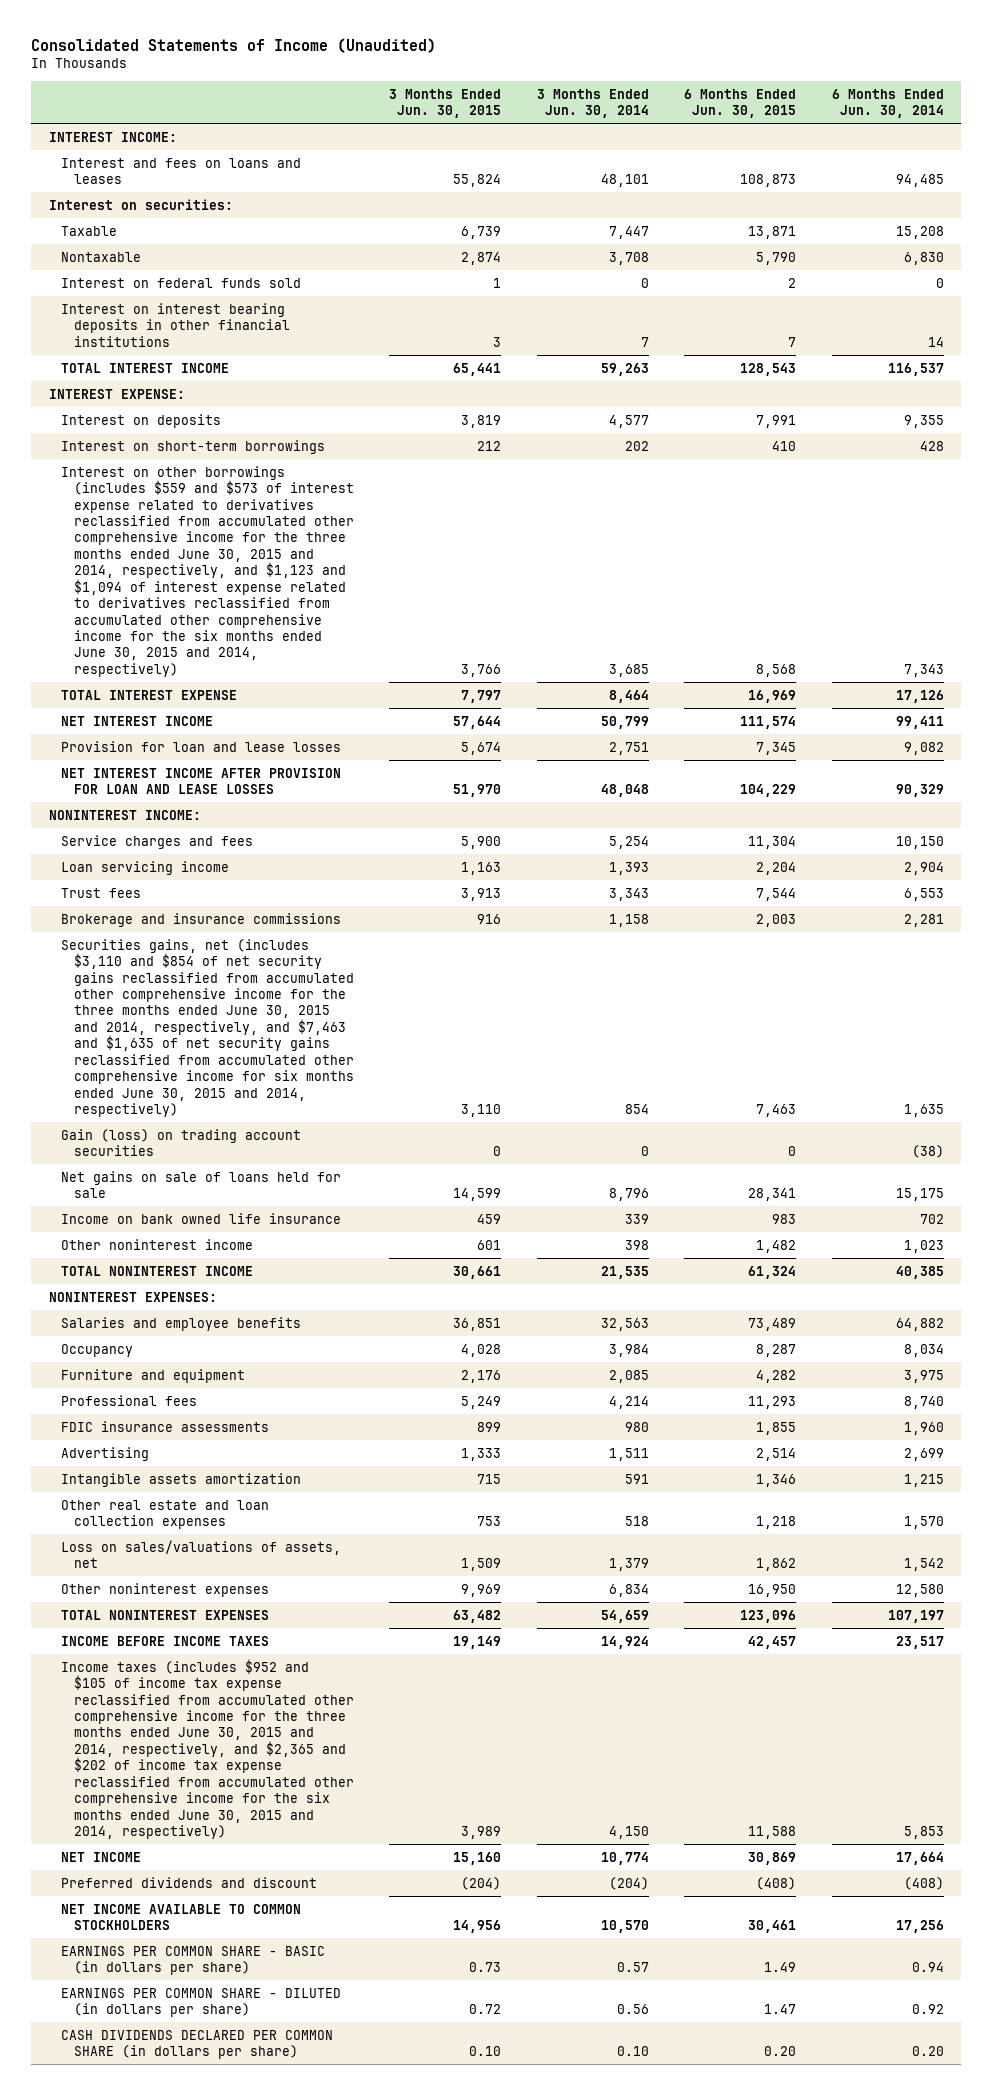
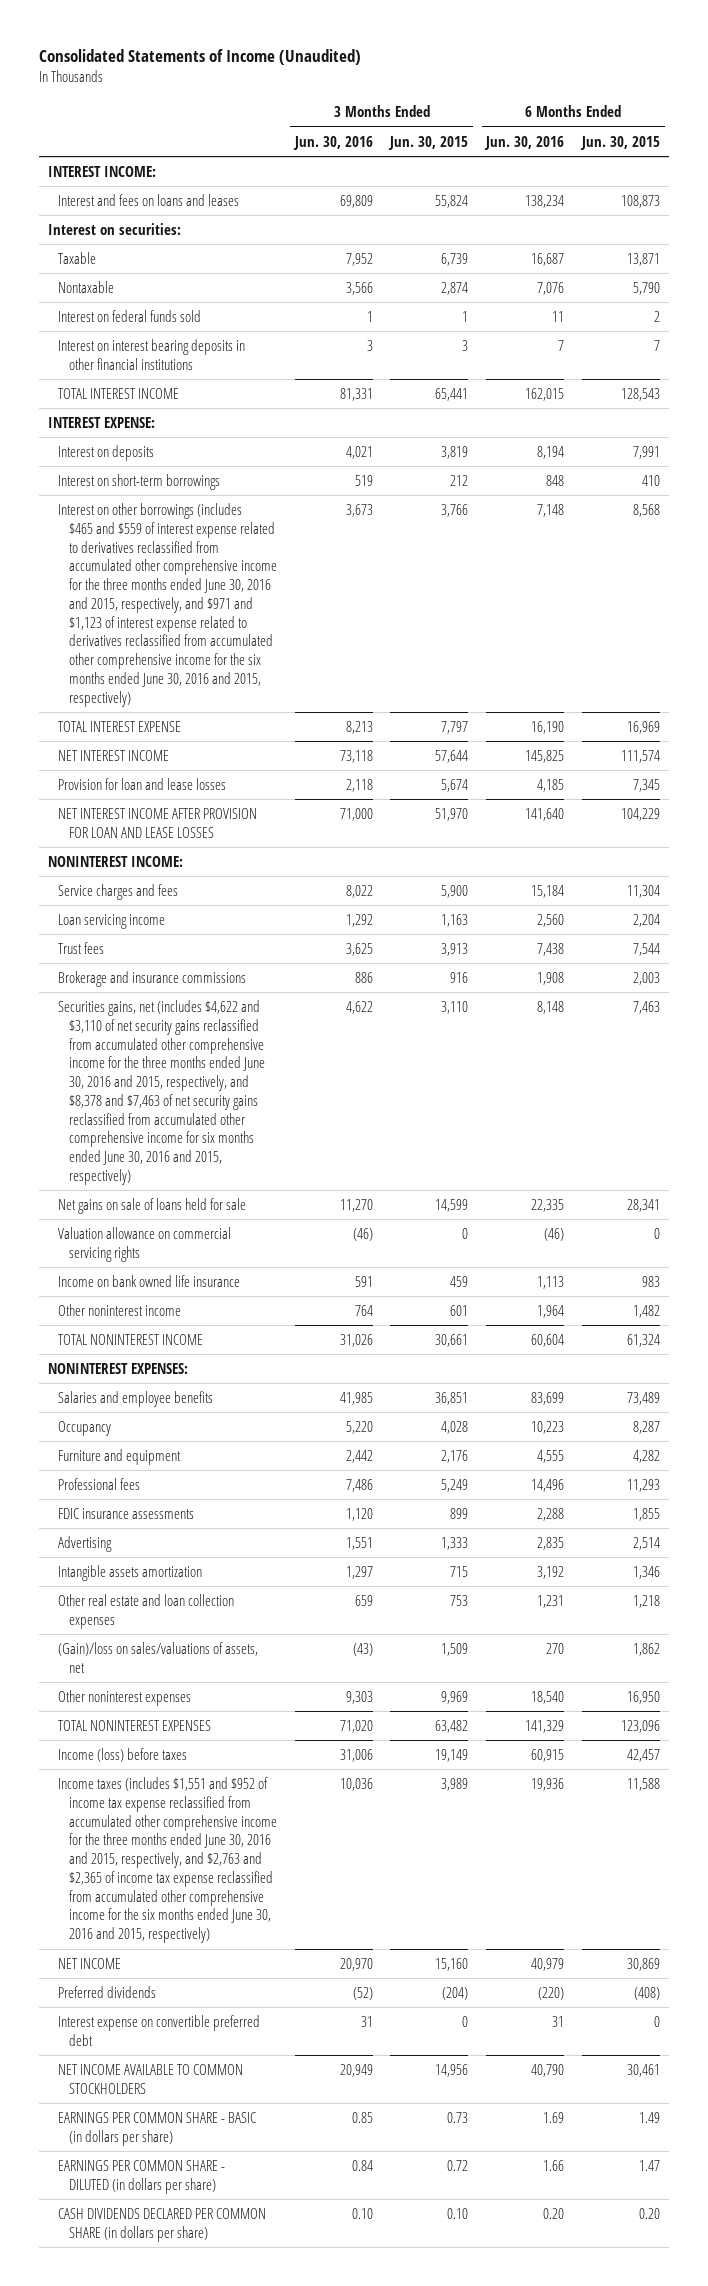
[536,88,649,119] 3 Months Ended Jun. 30, 2014 -> none
[831,88,944,119] 6 Months Ended Jun. 30, 2014 -> none
none -> [292,135,373,150] Jun. 30, 2016
none -> [484,135,565,150] Jun. 30, 2016
[61,465,354,677] Interest on other borrowings (includes $559 and $573 of interest expense related to derivatives reclassified from accumulated other comprehensive income for the three months ended June 30, 2015 and 2014, respectively, and $1,123 and $1,094 of interest expense related to derivatives reclassified from accumulated other comprehensive income for the six months ended June 30, 2015 and 2014, respectively) -> [58,503,277,707] Interest on other borrowings (includes $465 and $559 of interest expense related to derivatives reclassified from accumulated other comprehensive income for the three months ended June 30, 2016 and 2015, respectively, and $971 and $1,123 of interest expense related to derivatives reclassified from accumulated other comprehensive income for the six months ended June 30, 2016 and 2015, respectively)
[61,1128,302,1157] Gain (loss) on trading account securities -> none
[61,938,354,1117] Securities gains, net (includes $3,110 and $854 of net security gains reclassified from accumulated other comprehensive income for the three months ended June 30, 2015 and 2014, respectively, and $7,463 and $1,635 of net security gains reclassified from accumulated other comprehensive income for six months ended June 30, 2015 and 2014, respectively) -> [58,1000,265,1185] Securities gains, net (includes $4,622 and $3,110 of net security gains reclassified from accumulated other comprehensive income for the three months ended June 30, 2016 and 2015, respectively, and $8,378 and $7,463 of net security gains reclassified from accumulated other comprehensive income for six months ended June 30, 2016 and 2015, respectively)
none -> [58,1227,232,1262] Valuation allowance on commercial servicing rights
[61,1539,342,1569] Loss on sales/valuations of assets, net -> [58,1642,259,1673] (Gain)/loss on sales/valuations of assets, net
[61,1635,270,1646] INCOME BEFORE INCOME TAXES -> [58,1748,188,1763] Income (loss) before taxes
[61,1658,354,1839] Income taxes (includes $952 and $105 of income tax expense reclassified from accumulated other comprehensive income for the three months ended June 30, 2015 and 2014, respectively, and $2,365 and $202 of income tax expense reclassified from accumulated other comprehensive income for the six months ended June 30, 2015 and 2014, respectively) -> [58,1777,277,1944] Income taxes (includes $1,551 and $952 of income tax expense reclassified from accumulated other comprehensive income for the three months ended June 30, 2016 and 2015, respectively, and $2,763 and $2,365 of income tax expense reclassified from accumulated other comprehensive income for the six months ended June 30, 2016 and 2015, respectively)
[61,1876,318,1888] Preferred dividends and discount -> [58,1986,157,1999] Preferred dividends
none -> [58,2015,261,2046] Interest expense on convertible preferred debt

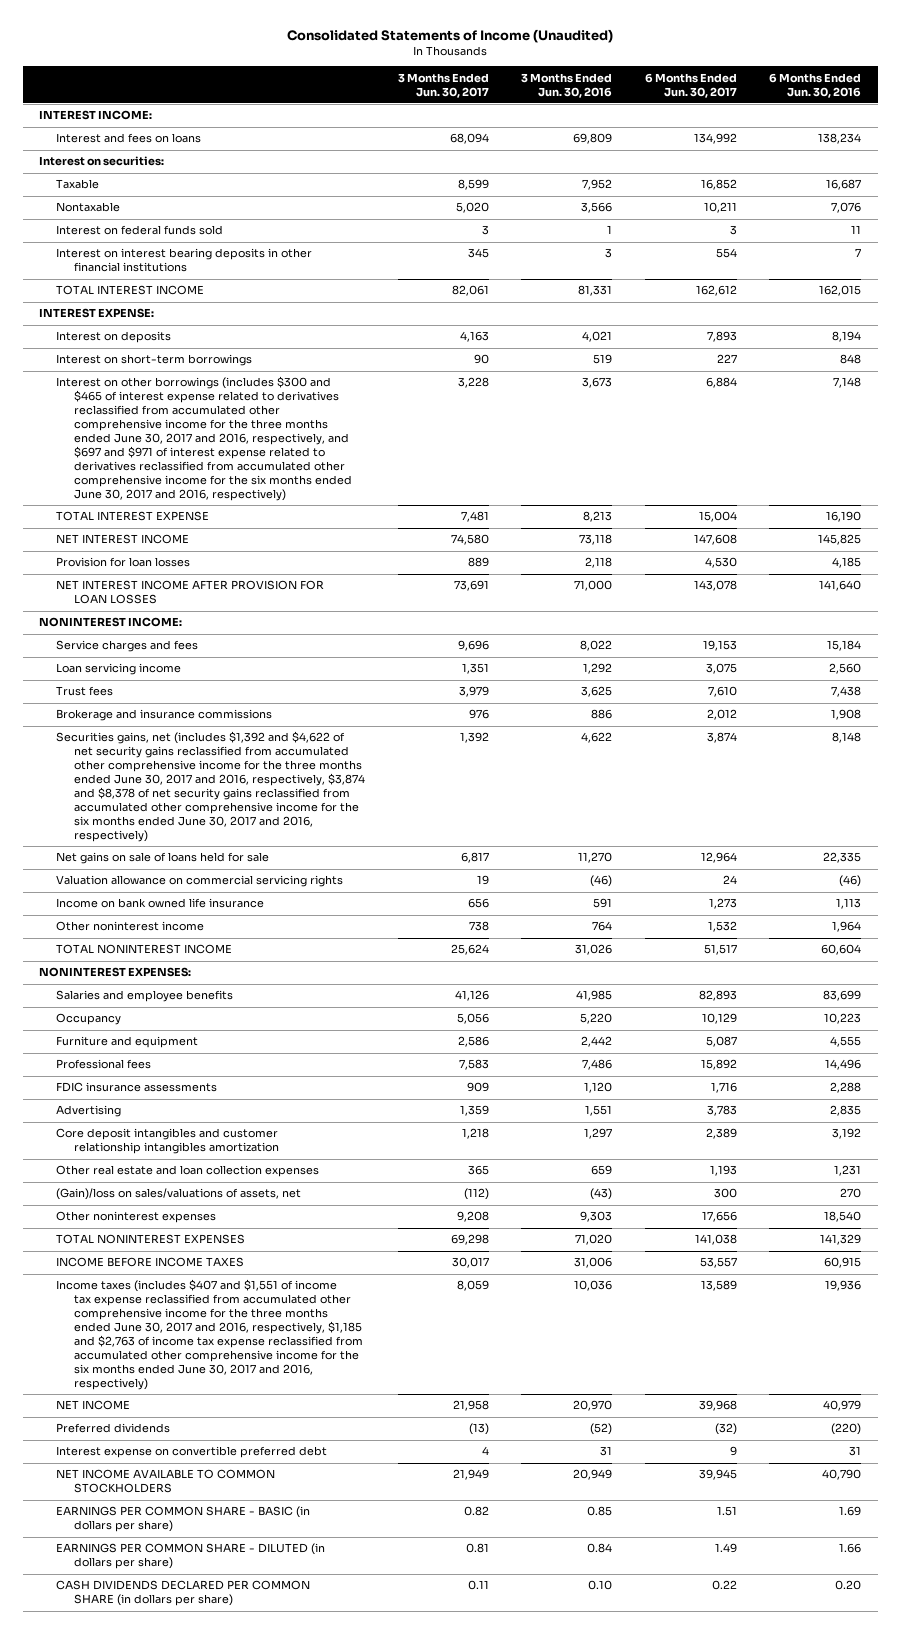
[388,135,469,150] Jun. 30, 2015 -> none
[580,135,661,150] Jun. 30, 2015 -> none
none -> [397,72,489,98] 3 Months Ended Jun. 30, 2017
none -> [644,72,737,98] 6 Months Ended Jun. 30, 2017
[58,194,240,207] Interest and fees on loans and leases -> [56,133,202,144] Interest and fees on loans
[58,503,277,707] Interest on other borrowings (includes $465 and $559 of interest expense related to derivatives reclassified from accumulated other comprehensive income for the three months ended June 30, 2016 and 2015, respectively, and $971 and $1,123 of interest expense related to derivatives reclassified from accumulated other comprehensive income for the six months ended June 30, 2016 and 2015, respectively) -> [56,376,352,502] Interest on other borrowings (includes $300 and $465 of interest expense related to derivatives reclassified from accumulated other comprehensive income for the three months ended June 30, 2017 and 2016, respectively, and $697 and $971 of interest expense related to derivatives reclassified from accumulated other comprehensive income for the six months ended June 30, 2017 and 2016, respectively)
[58,778,227,791] Provision for loan and lease losses -> [56,557,191,568] Provision for loan losses
[58,808,258,838] NET INTEREST INCOME AFTER PROVISION FOR LOAN AND LEASE LOSSES -> [56,580,325,605] NET INTEREST INCOME AFTER PROVISION FOR LOAN LOSSES
[58,1000,265,1185] Securities gains, net (includes $4,622 and $3,110 of net security gains reclassified from accumulated other comprehensive income for the three months ended June 30, 2016 and 2015, respectively, and $8,378 and $7,463 of net security gains reclassified from accumulated other comprehensive income for six months ended June 30, 2016 and 2015, respectively) -> [56,731,365,843] Securities gains, net (includes $1,392 and $4,622 of net security gains reclassified from accumulated other comprehensive income for the three months ended June 30, 2017 and 2016, respectively, $3,874 and $8,378 of net security gains reclassified from accumulated other comprehensive income for the six months ended June 30, 2017 and 2016, respectively)
[58,1565,203,1582] Intangible assets amortization -> [56,1128,279,1155] Core deposit intangibles and customer relationship intangibles amortization
[58,1748,188,1763] Income (loss) before taxes -> [56,1257,245,1268] INCOME BEFORE INCOME TAXES
[58,1777,277,1944] Income taxes (includes $1,551 and $952 of income tax expense reclassified from accumulated other comprehensive income for the three months ended June 30, 2016 and 2015, respectively, and $2,763 and $2,365 of income tax expense reclassified from accumulated other comprehensive income for the six months ended June 30, 2016 and 2015, respectively) -> [56,1279,363,1391] Income taxes (includes $407 and $1,551 of income tax expense reclassified from accumulated other comprehensive income for the three months ended June 30, 2017 and 2016, respectively, $1,185 and $2,763 of income tax expense reclassified from accumulated other comprehensive income for the six months ended June 30, 2017 and 2016, respectively)

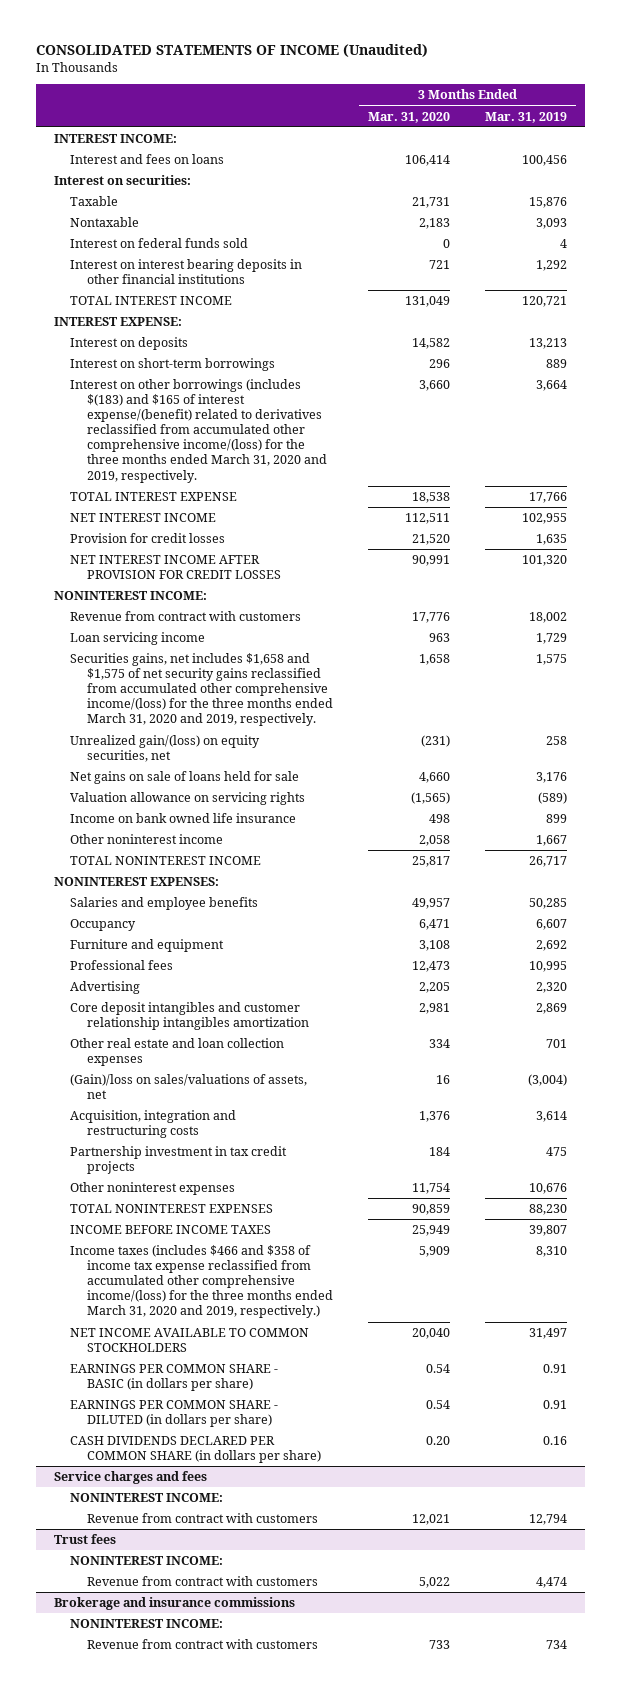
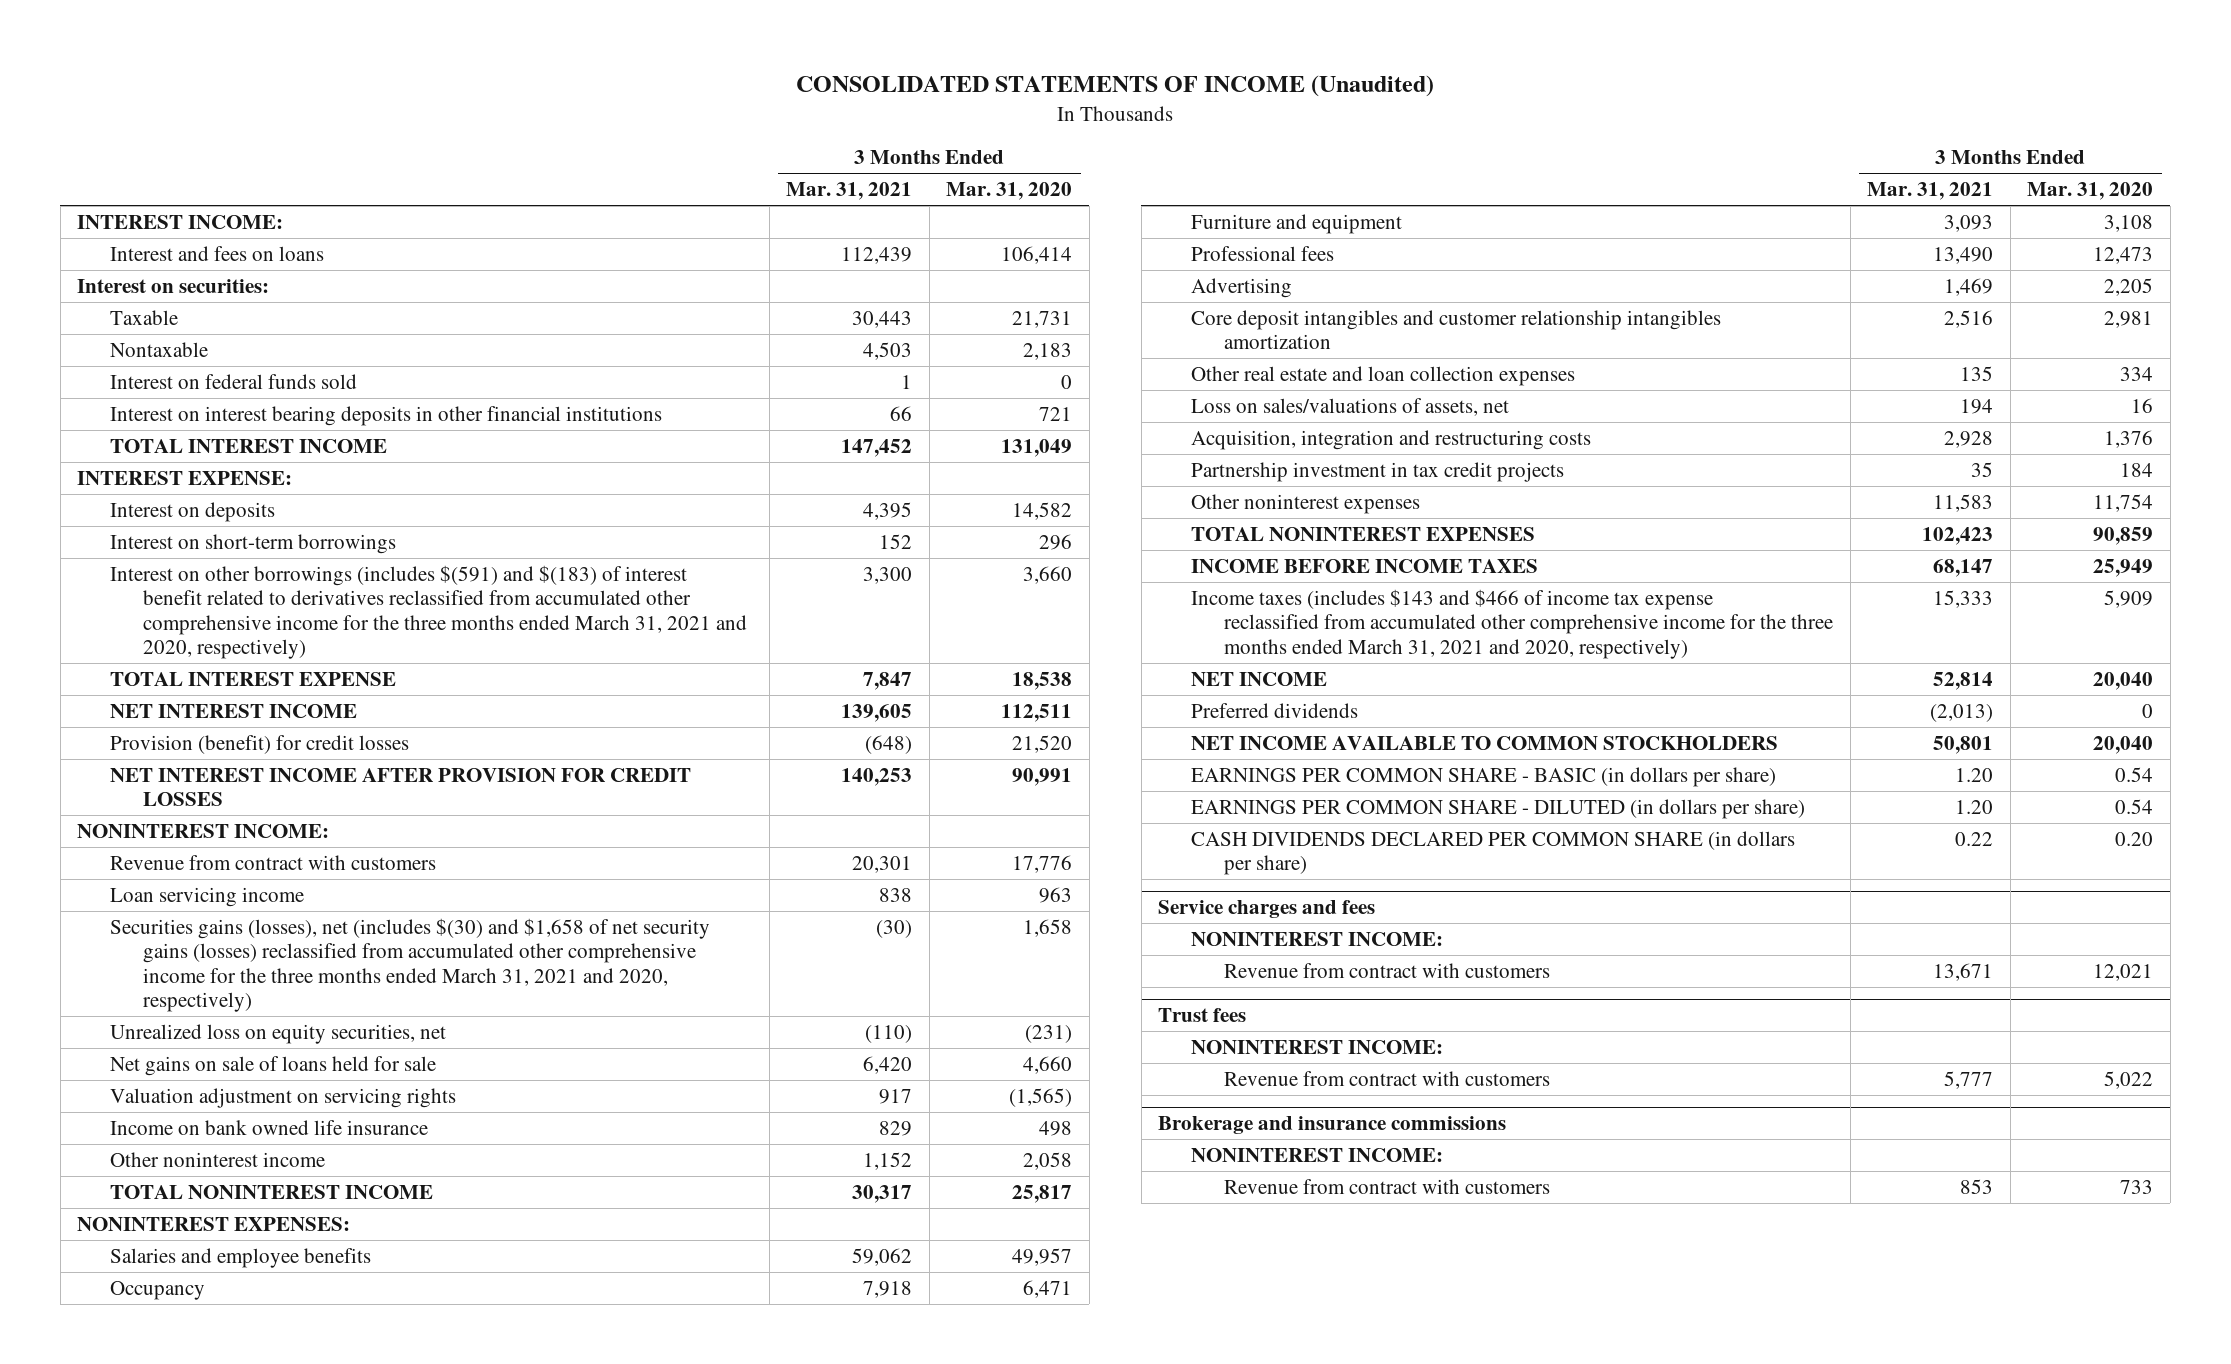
[485,111,568,123] Mar. 31, 2019 -> none
none -> [786,182,913,201] Mar. 31, 2021
[70,379,327,483] Interest on other borrowings (includes $(183) and $165 of interest expense/(benefit) related to derivatives reclassified from accumulated other comprehensive income/(loss) for the three months ended March 31, 2020 and 2019, respectively. -> [110,564,748,660] Interest on other borrowings (includes $(591) and $(183) of interest benefit related to derivatives reclassified from accumulated other comprehensive income for the three months ended March 31, 2021 and 2020, respectively)
[70,533,226,544] Provision for credit losses -> [110,734,410,754] Provision (benefit) for credit losses
[70,653,333,727] Securities gains, net includes $1,658 and $1,575 of net security gains reclassified from accumulated other comprehensive income/(loss) for the three months ended March 31, 2020 and 2019, respectively. -> [110,917,711,1013] Securities gains (losses), net (includes $(30) and $1,658 of net security gains (losses) reclassified from accumulated other comprehensive income for the three months ended March 31, 2021 and 2020, respectively)
[70,735,261,763] Unrealized gain/(loss) on equity securities, net -> [110,1023,447,1044] Unrealized loss on equity securities, net
[70,792,306,806] Valuation allowance on servicing rights -> [110,1087,457,1108] Valuation adjustment on servicing rights
[70,1074,308,1100] (Gain)/loss on sales/valuations of assets, net -> [1191,397,1510,416] Loss on sales/valuations of assets, net
[70,1245,333,1319] Income taxes (includes $466 and $358 of income tax expense reclassified from accumulated other comprehensive income/(loss) for the three months ended March 31, 2020 and 2019, respectively.) -> [1191,588,1834,659] Income taxes (includes $143 and $466 of income tax expense reclassified from accumulated other comprehensive income for the three months ended March 31, 2021 and 2020, respectively)
none -> [1191,671,1328,686] NET INCOME
none -> [1191,702,1359,718] Preferred dividends

